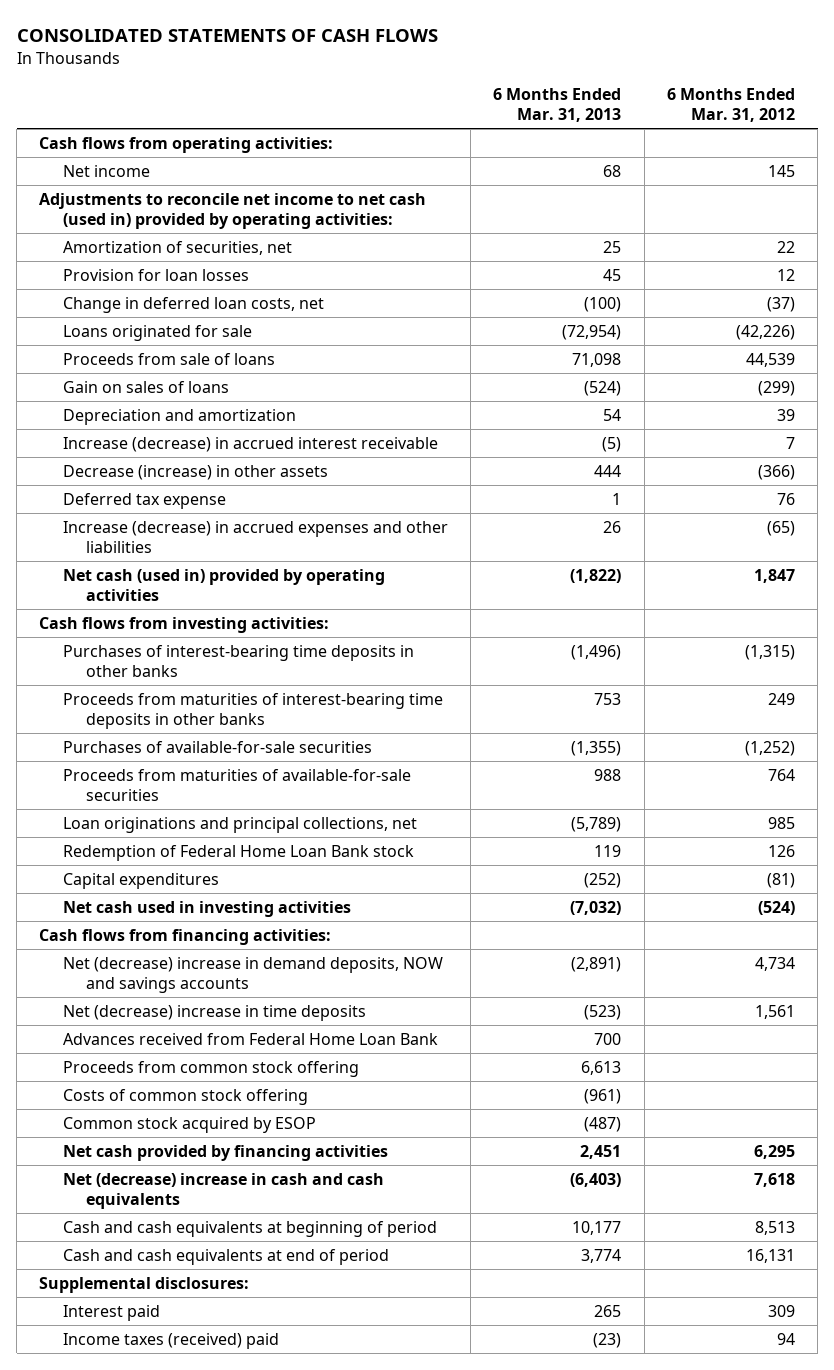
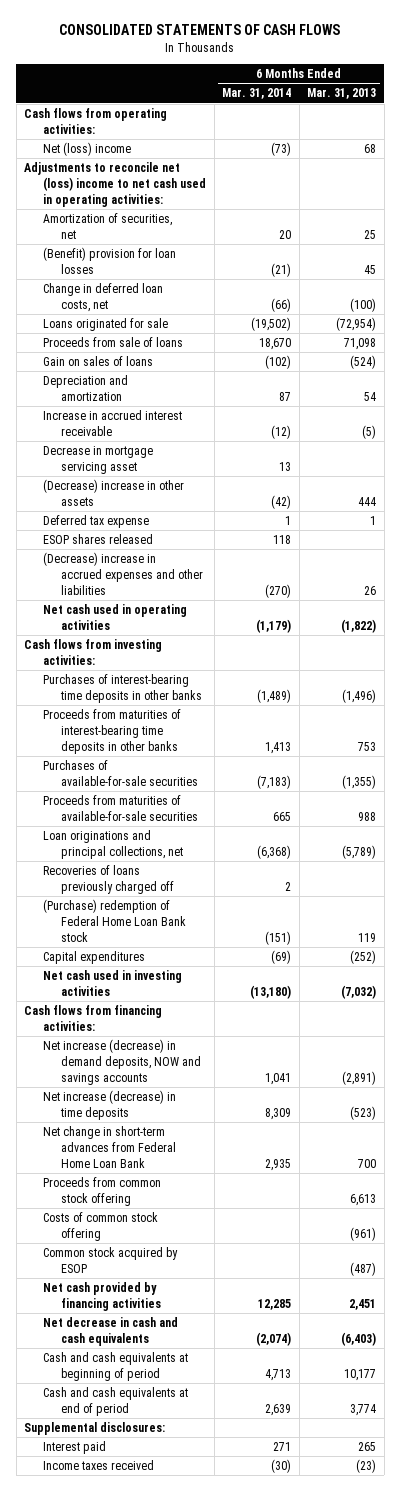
[666,87,795,123] 6 Months Ended Mar. 31, 2012 -> none
none -> [222,88,292,100] Mar. 31, 2014
[62,164,150,177] Net income -> [42,141,131,156] Net (loss) income
[39,192,427,230] Adjustments to reconcile net income to net cash (used in) provided by operating activities: -> [24,161,206,207] Adjustments to reconcile net (loss) income to net cash used in operating activities:
[62,268,249,281] Provision for loan losses -> [42,246,176,274] (Benefit) provision for loan losses
[62,436,438,452] Increase (decrease) in accrued interest receivable -> [42,409,182,436] Increase in accrued interest receivable
none -> [42,445,153,474] Decrease in mortgage servicing asset
[62,464,328,480] Decrease (increase) in other assets -> [42,478,184,506] (Decrease) increase in other assets
none -> [42,533,153,544] ESOP shares released
[62,520,448,554] Increase (decrease) in accrued expenses and other liabilities -> [42,551,204,595] (Decrease) increase in accrued expenses and other liabilities
[62,568,385,602] Net cash (used in) provided by operating activities -> [42,603,187,630] Net cash used in operating activities
none -> [42,864,175,894] Recoveries of loans previously charged off
[62,844,414,861] Redemption of Federal Home Loan Bank stock -> [42,898,187,942] (Purchase) redemption of Federal Home Loan Bank stock
[62,956,443,994] Net (decrease) increase in demand deposits, NOW and savings accounts -> [42,1038,202,1085] Net increase (decrease) in demand deposits, NOW and savings accounts
[62,1004,366,1021] Net (decrease) increase in time deposits -> [42,1089,176,1120] Net increase (decrease) in time deposits
[62,1032,438,1045] Advances received from Federal Home Loan Bank -> [42,1125,177,1168] Net change in short-term advances from Federal Home Loan Bank
[62,1172,384,1210] Net (decrease) increase in cash and cash equivalents -> [42,1316,178,1346] Net decrease in cash and cash equivalents
[62,1332,279,1349] Income taxes (received) paid -> [42,1459,154,1470] Income taxes received

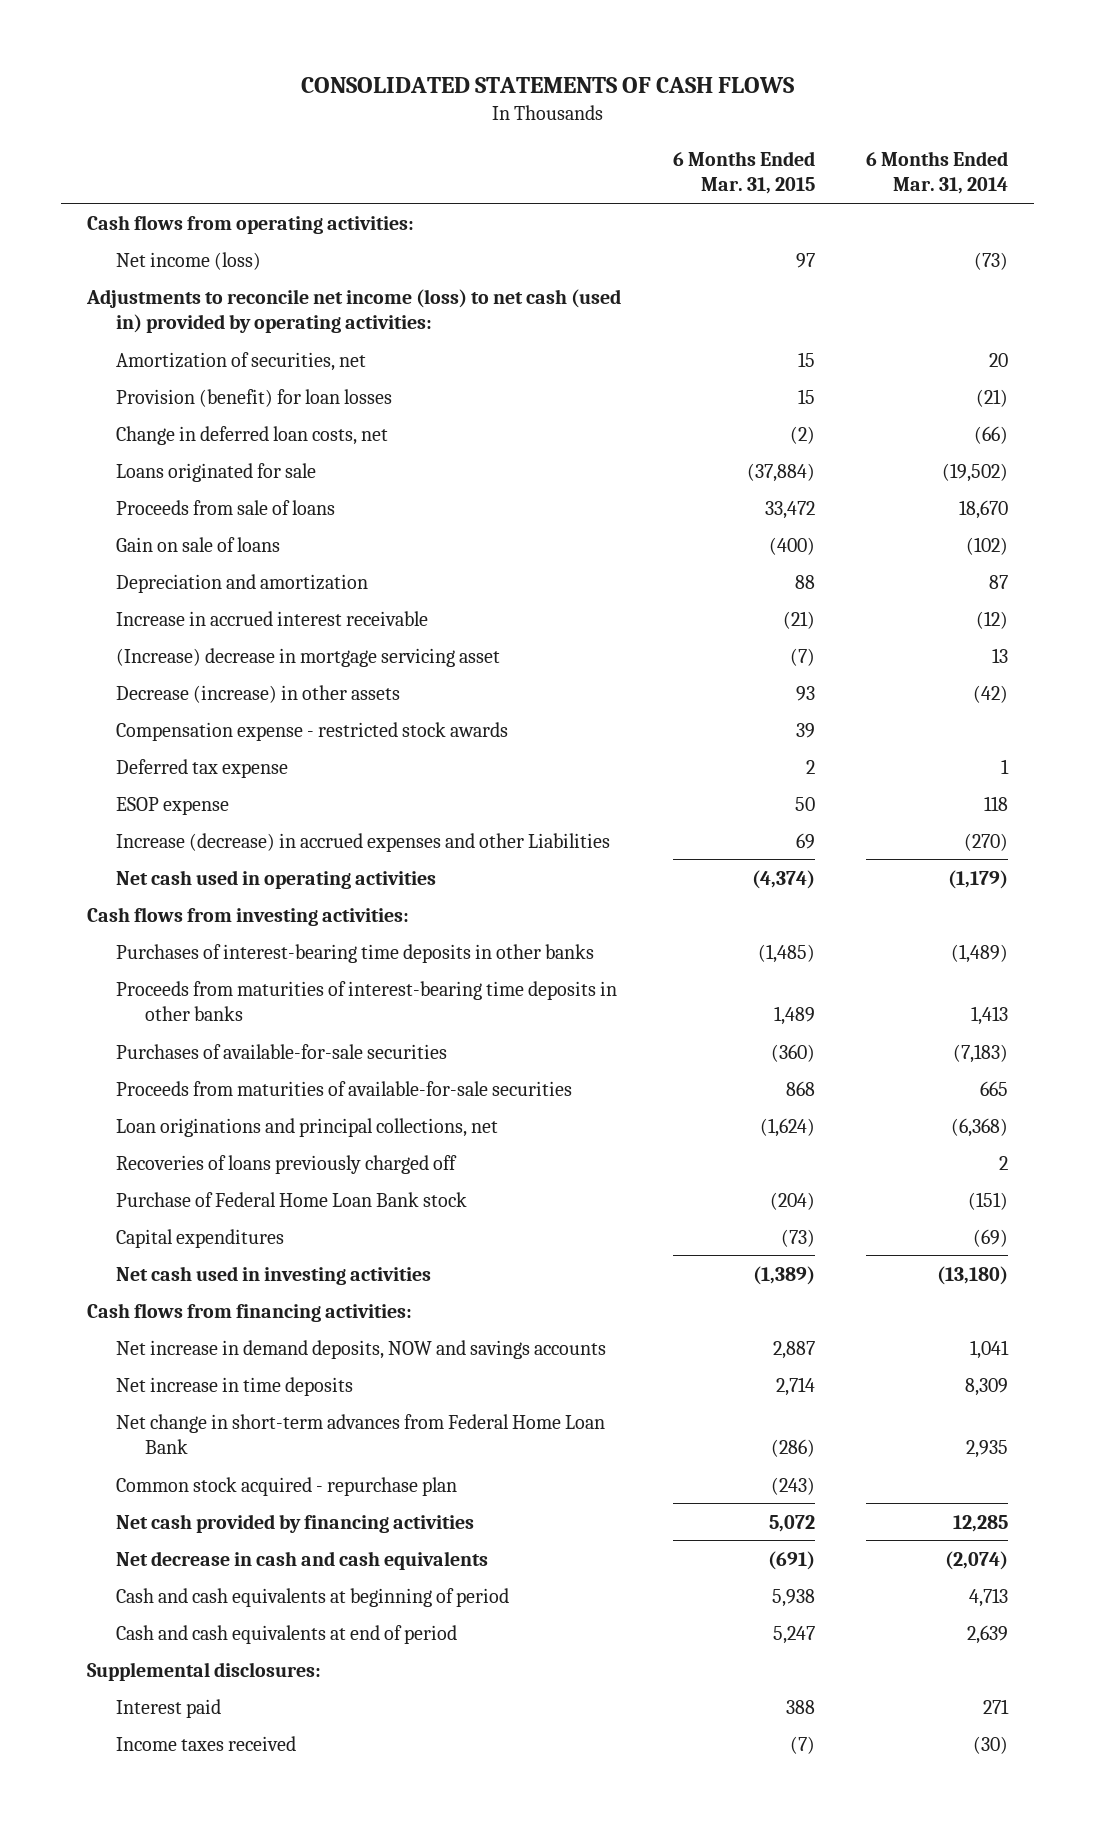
[307,88,377,100] Mar. 31, 2013 -> none
none -> [672,150,815,195] 6 Months Ended Mar. 31, 2015
[42,141,131,156] Net (loss) income -> [116,251,262,270] Net income (loss)
[24,161,206,207] Adjustments to reconcile net (loss) income to net cash used in operating activities: -> [86,288,622,333] Adjustments to reconcile net income (loss) to net cash (used in) provided by operating activities:
[42,246,176,274] (Benefit) provision for loan losses -> [116,388,393,407] Provision (benefit) for loan losses
[42,355,153,366] Gain on sales of loans -> [116,536,281,552] Gain on sale of loans
[42,445,153,474] Decrease in mortgage servicing asset -> [116,647,501,667] (Increase) decrease in mortgage servicing asset
[42,478,184,506] (Decrease) increase in other assets -> [116,684,401,703] Decrease (increase) in other assets
none -> [116,721,509,741] Compensation expense - restricted stock awards
[42,533,153,544] ESOP shares released -> [116,796,230,815] ESOP expense
[42,551,204,595] (Decrease) increase in accrued expenses and other liabilities -> [116,832,611,852] Increase (decrease) in accrued expenses and other Liabilities
[42,898,187,942] (Purchase) redemption of Federal Home Loan Bank stock -> [116,1191,468,1207] Purchase of Federal Home Loan Bank stock
[42,1038,202,1085] Net increase (decrease) in demand deposits, NOW and savings accounts -> [116,1339,607,1359] Net increase in demand deposits, NOW and savings accounts
[42,1089,176,1120] Net increase (decrease) in time deposits -> [116,1376,354,1396] Net increase in time deposits
[42,1176,161,1206] Proceeds from common stock offering -> none
[42,1211,158,1241] Costs of common stock offering -> none
[42,1246,178,1273] Common stock acquired by ESOP -> none
none -> [116,1476,458,1496] Common stock acquired - repurchase plan

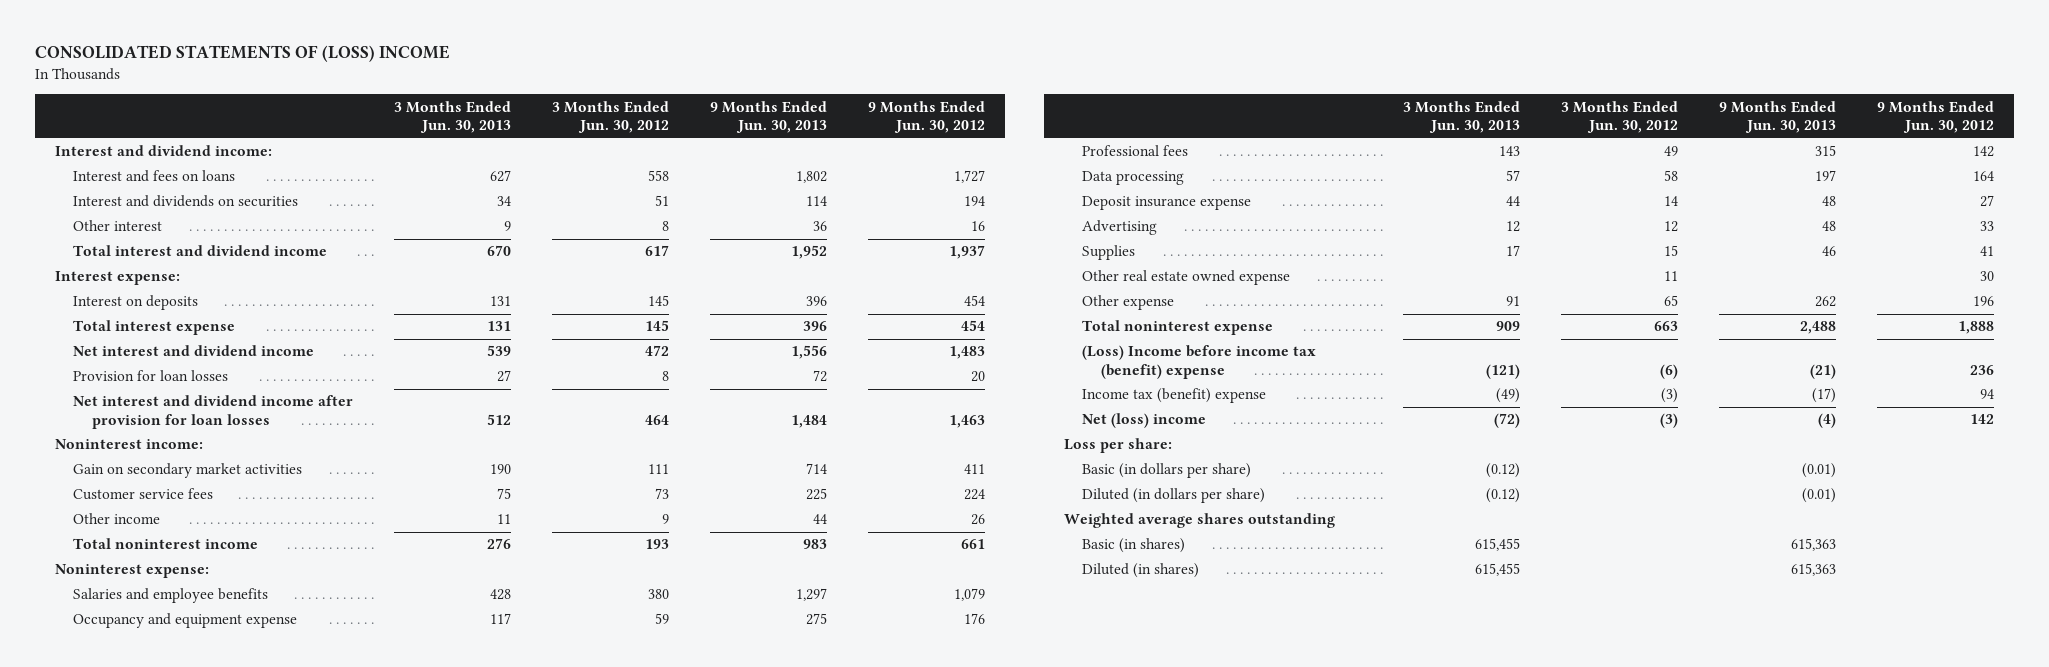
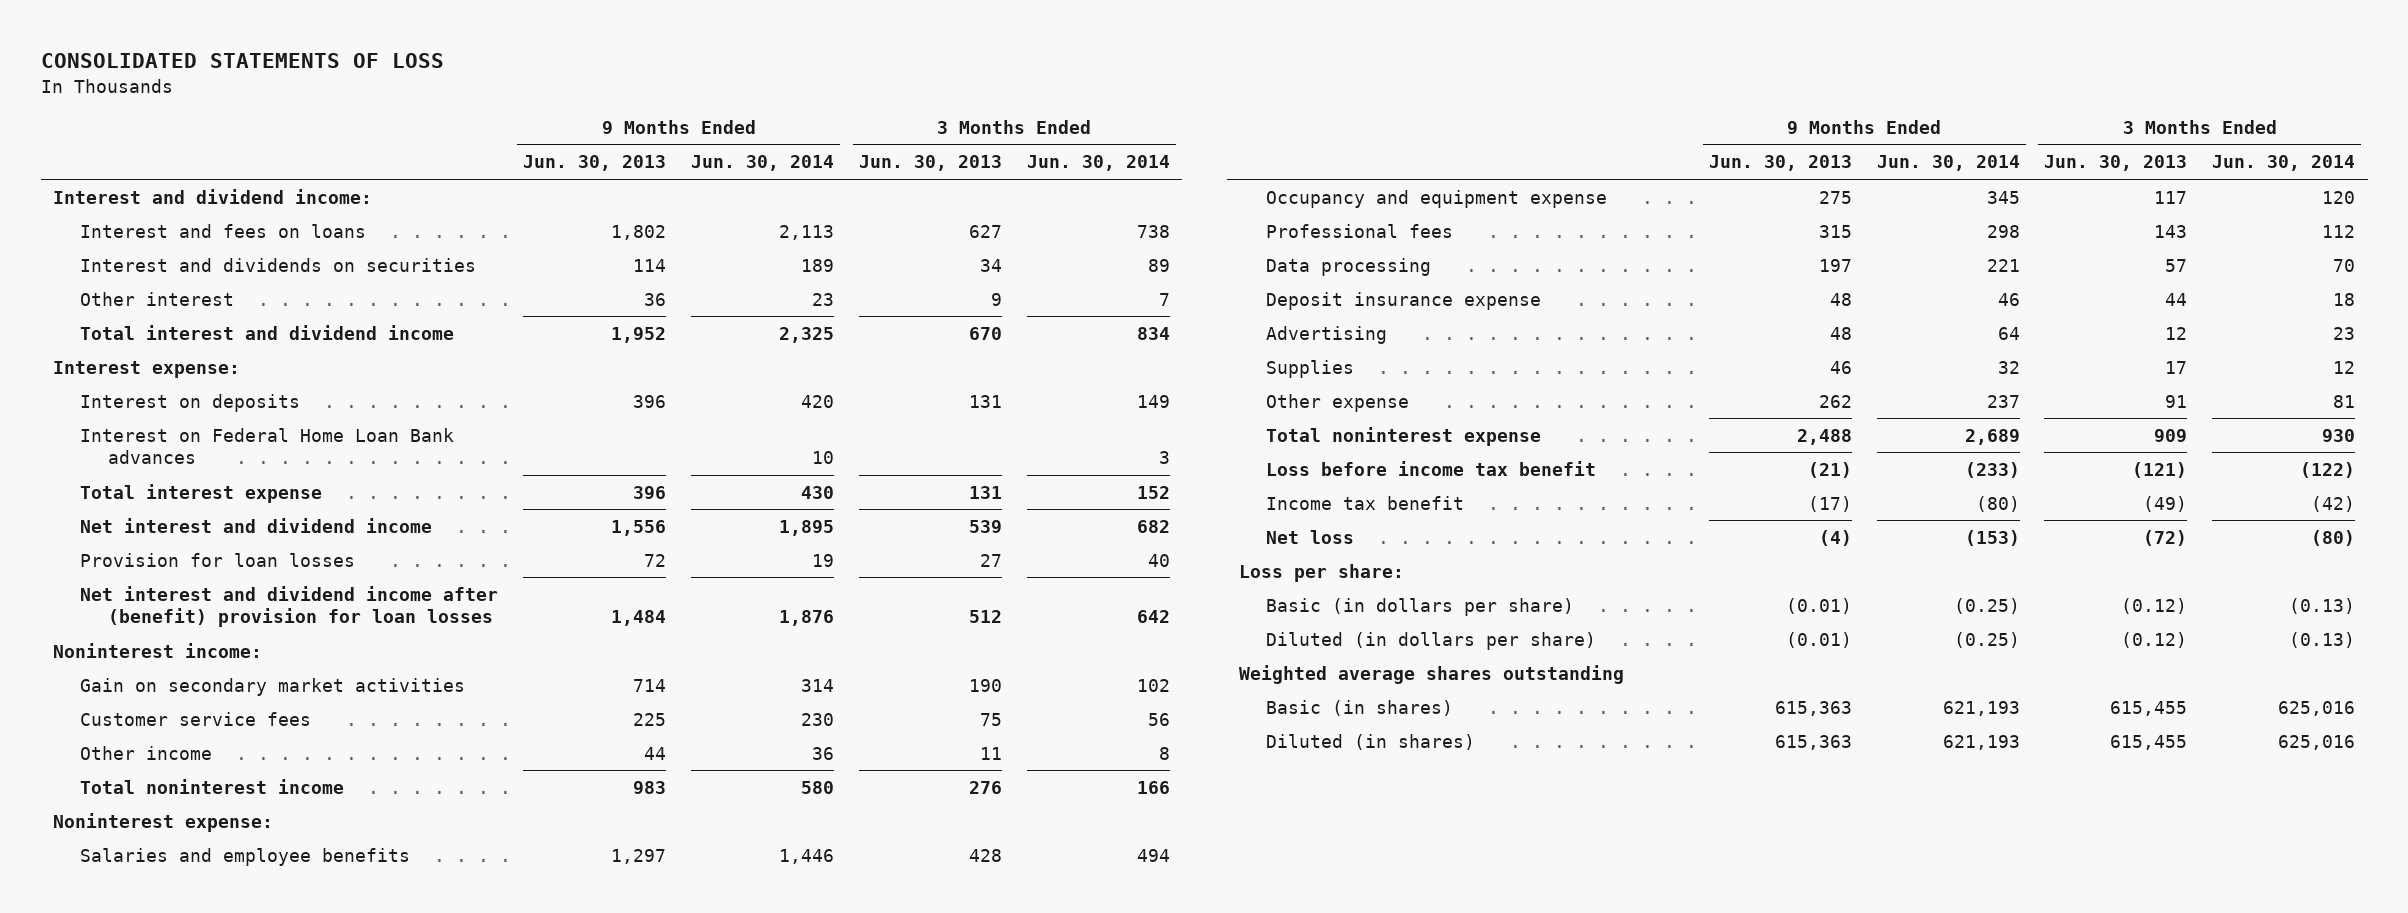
[34,45,450,63] CONSOLIDATED STATEMENTS OF (LOSS) INCOME -> [40,53,444,69] CONSOLIDATED STATEMENTS OF LOSS
[552,100,670,134] 3 Months Ended Jun. 30, 2012 -> none
[867,100,985,134] 9 Months Ended Jun. 30, 2012 -> none
none -> [690,155,834,172] Jun. 30, 2014
none -> [1026,155,1170,172] Jun. 30, 2014
none -> [80,427,455,465] Interest on Federal Home Loan Bank advances
[73,395,354,429] Net interest and dividend income after provision for loan losses -> [80,585,499,628] Net interest and dividend income after (benefit) provision for loan losses
[1082,270,1291,286] Other real estate owned expense -> none
[1082,345,1317,379] (Loss) Income before income tax (benefit) expense -> [1266,460,1597,476] Loss before income tax benefit
[1082,388,1267,404] Income tax (benefit) expense -> [1266,495,1465,510] Income tax benefit
[1082,413,1207,429] Net (loss) income -> [1266,529,1355,544] Net loss

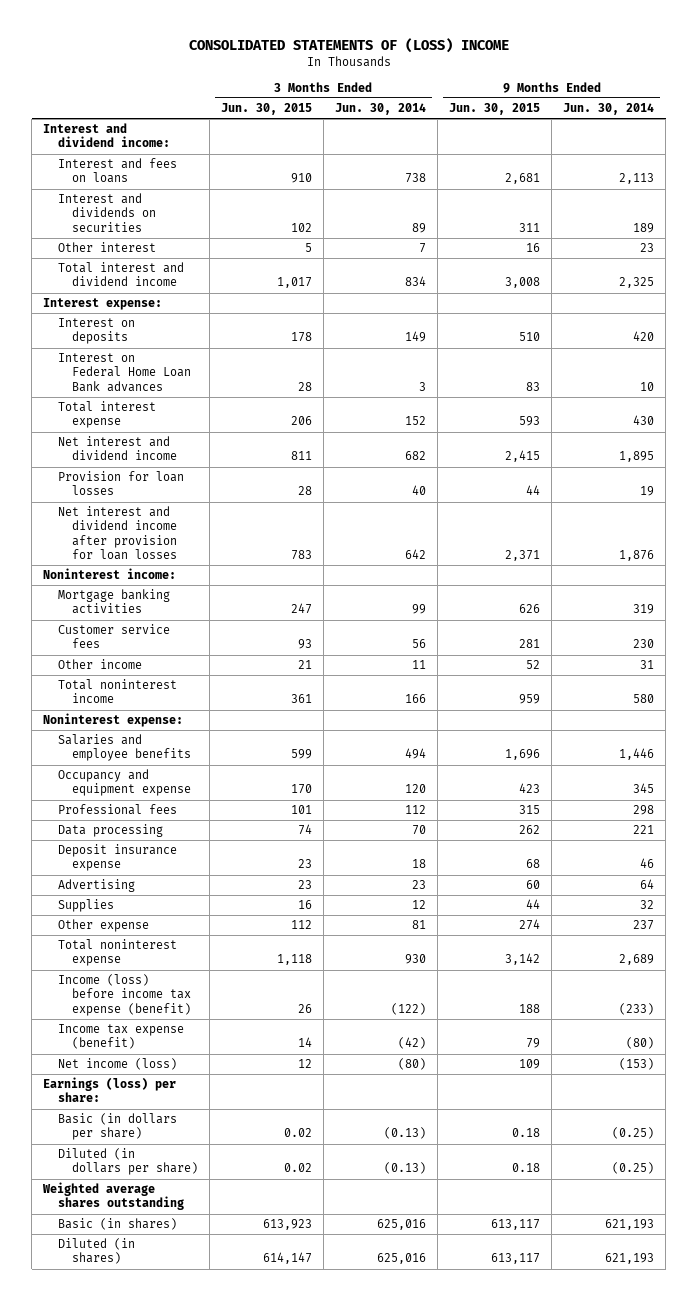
[40,53,444,69] CONSOLIDATED STATEMENTS OF LOSS -> [188,37,509,53] CONSOLIDATED STATEMENTS OF (LOSS) INCOME
[523,155,667,172] Jun. 30, 2013 -> none
[858,155,1002,172] Jun. 30, 2013 -> none
none -> [220,103,312,116] Jun. 30, 2015
none -> [449,103,541,116] Jun. 30, 2015
[80,585,499,628] Net interest and dividend income after (benefit) provision for loan losses -> [57,506,177,560] Net interest and dividend income after provision for loan losses
[80,677,466,696] Gain on secondary market activities -> none
none -> [57,589,170,615] Mortgage banking activities
[811,746,834,760] 36 -> [640,660,655,670] 31
[1158,746,1170,760] 8 -> [412,660,427,670] 11
[1266,460,1597,476] Loss before income tax benefit -> [57,974,191,1016] Income (loss) before income tax expense (benefit)
[1266,495,1465,510] Income tax benefit -> [57,1024,184,1050] Income tax expense (benefit)
[1266,529,1355,544] Net loss -> [57,1058,177,1071] Net income (loss)
[1238,563,1404,582] Loss per share: -> [43,1077,177,1103] Earnings (loss) per share:

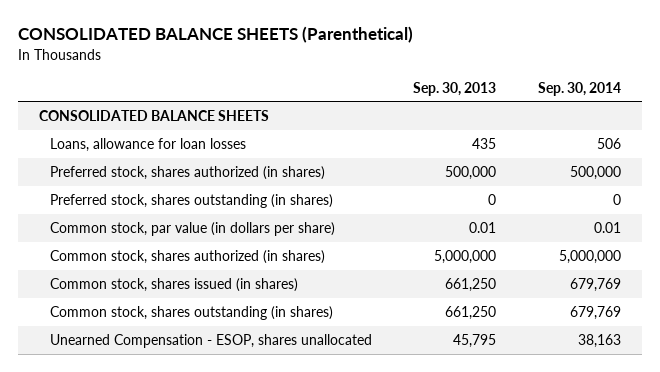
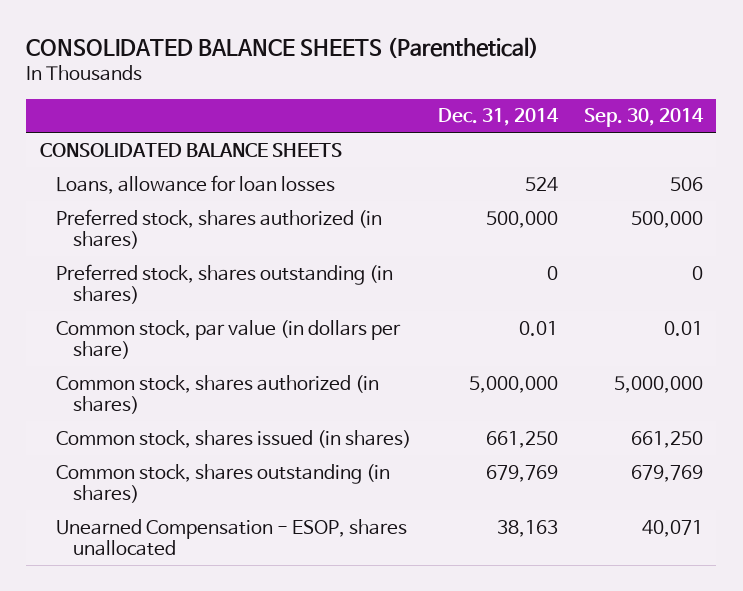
[413,81,497,96] Sep. 30, 2013 -> none
none -> [437,108,559,127] Dec. 31, 2014
[569,277,621,292] 679,769 -> [631,430,704,448] 661,250
[577,333,621,348] 38,163 -> [642,519,704,537] 40,071

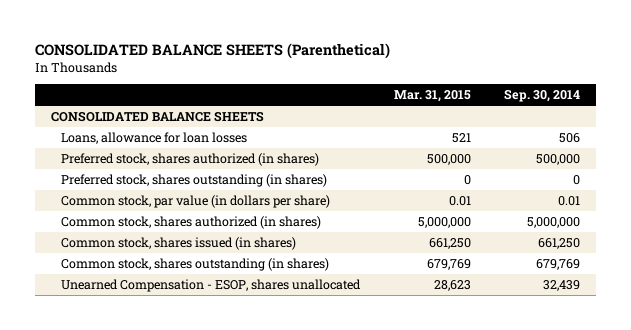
[437,108,559,127] Dec. 31, 2014 -> none
none -> [393,90,471,103] Mar. 31, 2015
[642,519,704,537] 40,071 -> [542,280,580,292] 32,439

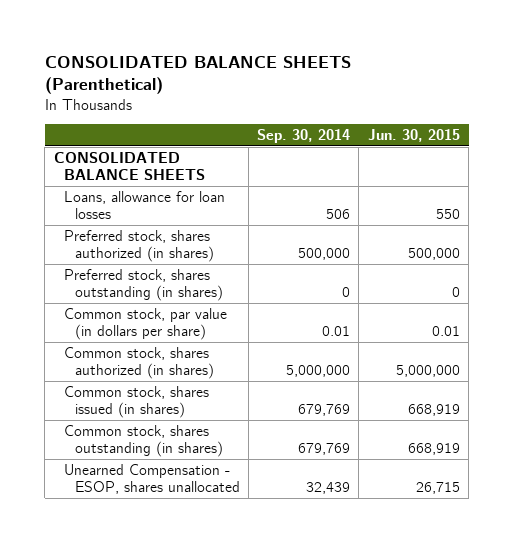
[393,90,471,103] Mar. 31, 2015 -> none
none -> [367,129,460,143] Jun. 30, 2015
[537,238,580,250] 661,250 -> [298,404,351,417] 679,769

